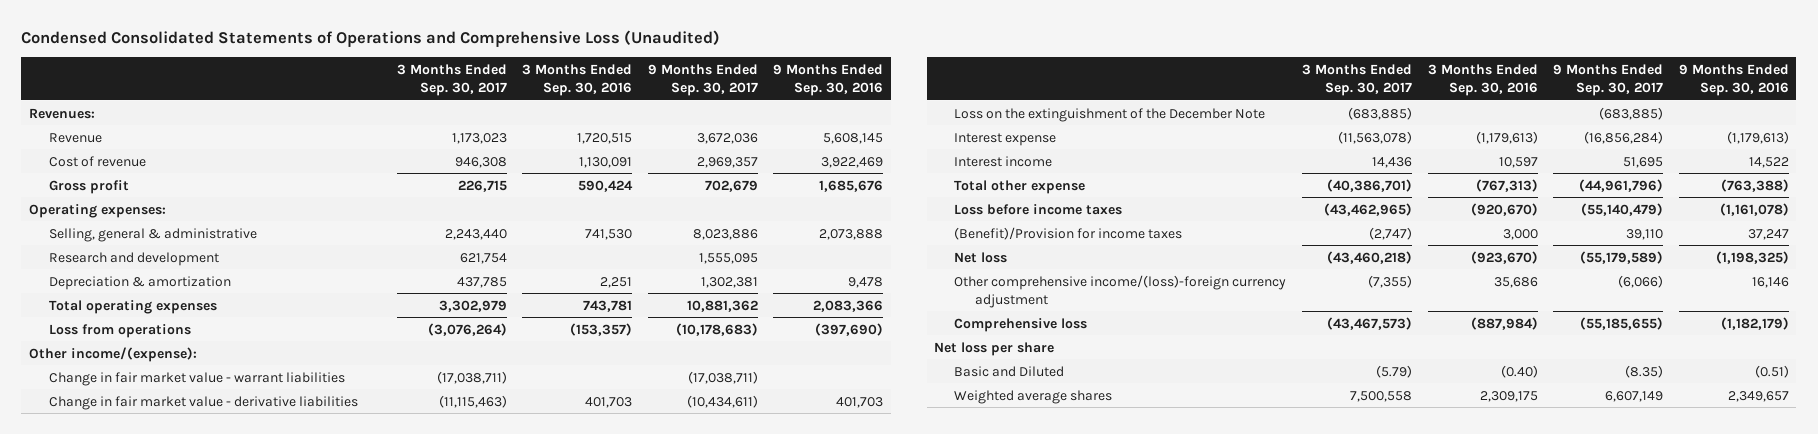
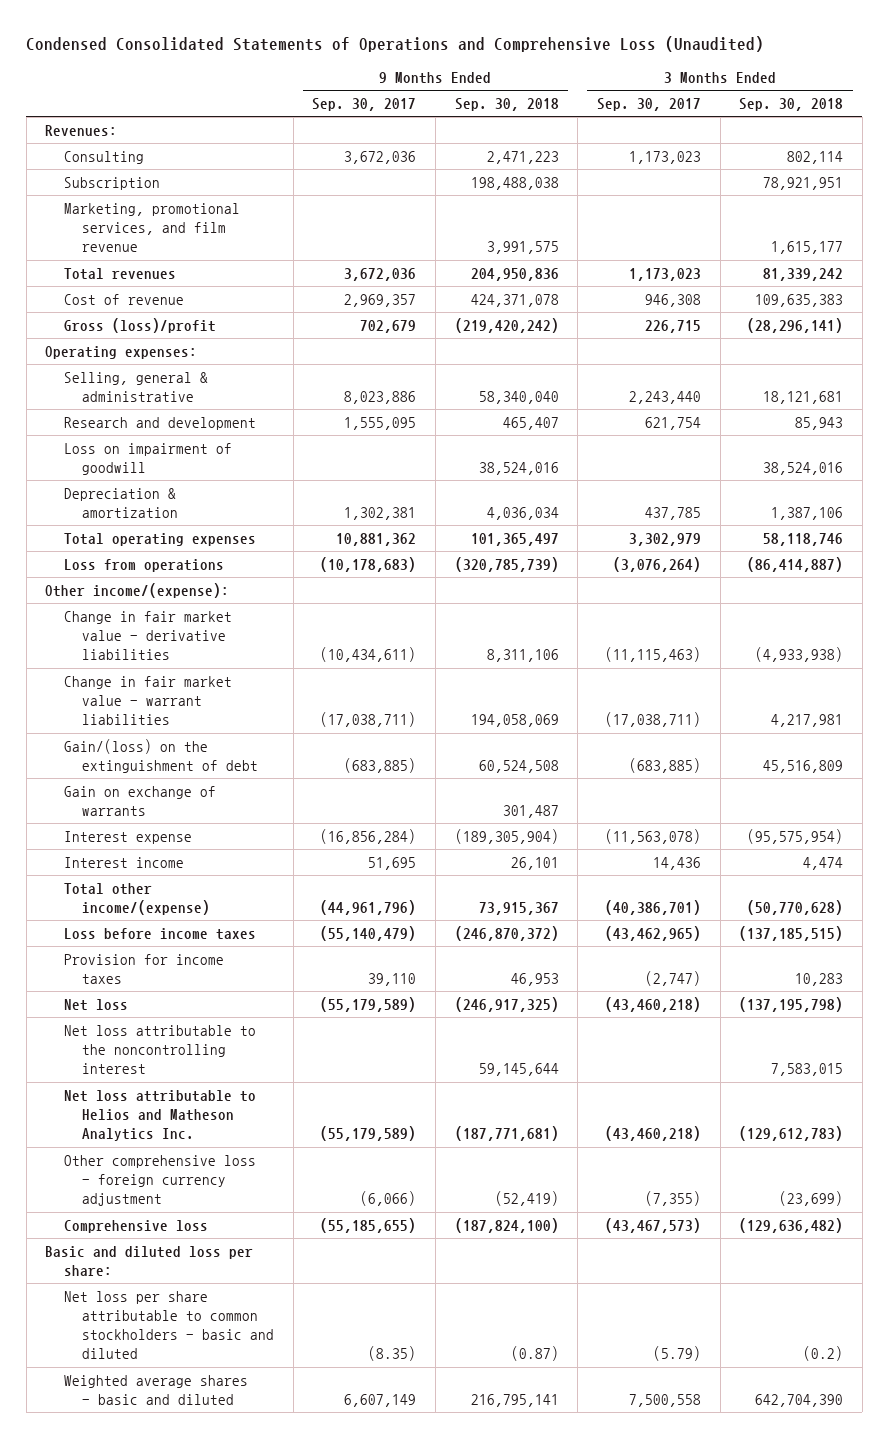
[522,64,633,96] 3 Months Ended Sep. 30, 2016 -> none
[773,64,884,96] 9 Months Ended Sep. 30, 2016 -> none
none -> [454,97,559,111] Sep. 30, 2018
none -> [739,97,844,111] Sep. 30, 2018
none -> [63,150,144,164] Consulting
none -> [63,176,160,190] Subscription
none -> [63,202,240,253] Marketing, promotional services, and film revenue
[49,132,103,143] Revenue -> [63,267,176,280] Total revenues
[49,179,130,194] Gross profit -> [63,317,216,333] Gross (loss)/profit
none -> [63,442,232,475] Loss on impairment of goodwill
[49,371,346,386] Change in fair market value - warrant liabilities -> [63,675,232,726] Change in fair market value - warrant liabilities
[954,107,1266,122] Loss on the extinguishment of the December Note -> [63,738,258,773] Gain/(loss) on the extinguishment of debt
none -> [63,785,216,816] Gain on exchange of warrants
[954,179,1086,194] Total other expense -> [63,882,210,915] Total other income/(expense)
[954,226,1183,240] (Benefit)/Provision for income taxes -> [63,953,224,984] Provision for income taxes
none -> [63,1024,256,1075] Net loss attributable to the noncontrolling interest
none -> [63,1089,256,1142] Net loss attributable to Helios and Matheson Analytics Inc.
[954,274,1287,308] Other comprehensive income/(loss)-foreign currency adjustment -> [63,1154,256,1207] Other comprehensive loss - foreign currency adjustment
[934,341,1055,356] Net loss per share -> none
none -> [45,1245,254,1276] Basic and diluted loss per share:
[954,365,1065,377] Basic and Diluted -> [63,1290,274,1360] Net loss per share attributable to common stockholders - basic and diluted
[954,389,1113,404] Weighted average shares -> [63,1374,248,1405] Weighted average shares - basic and diluted

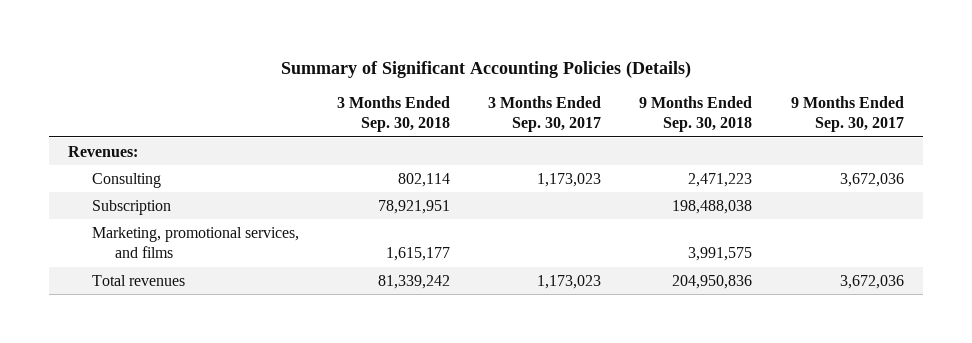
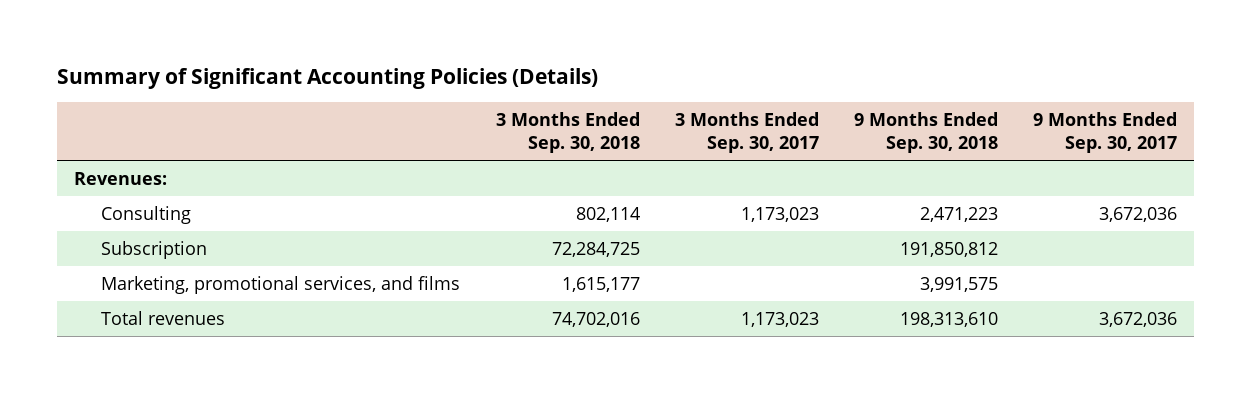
[377,199,450,214] 78,921,951 -> [551,241,640,257] 72,284,725
[672,199,753,214] 198,488,038 -> [899,241,998,257] 191,850,812
[377,274,450,289] 81,339,242 -> [551,311,640,327] 74,702,016
[672,274,753,289] 204,950,836 -> [899,311,998,327] 198,313,610

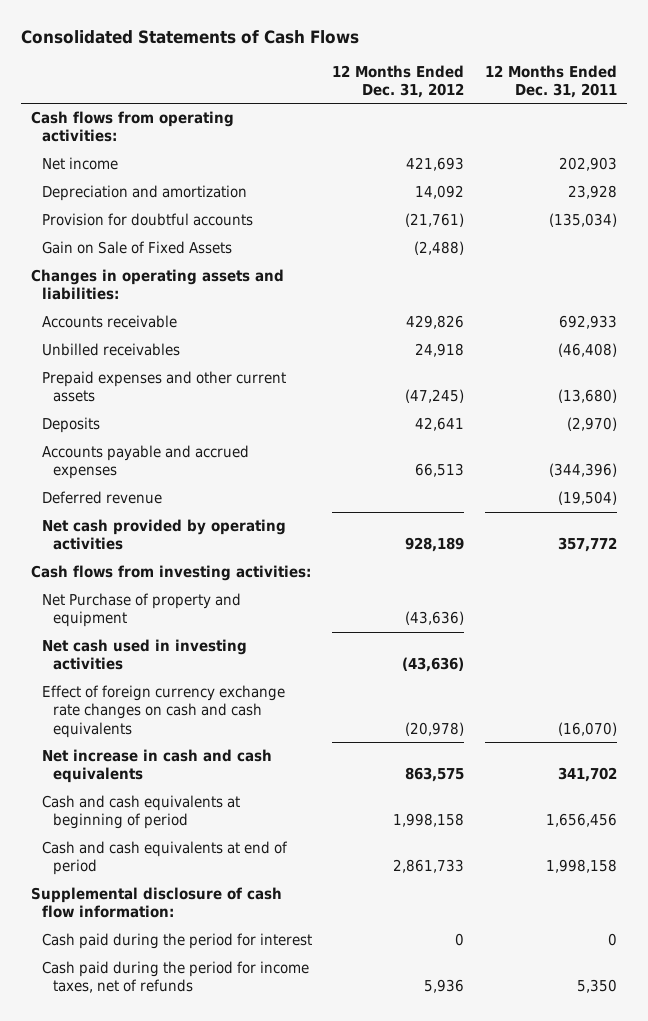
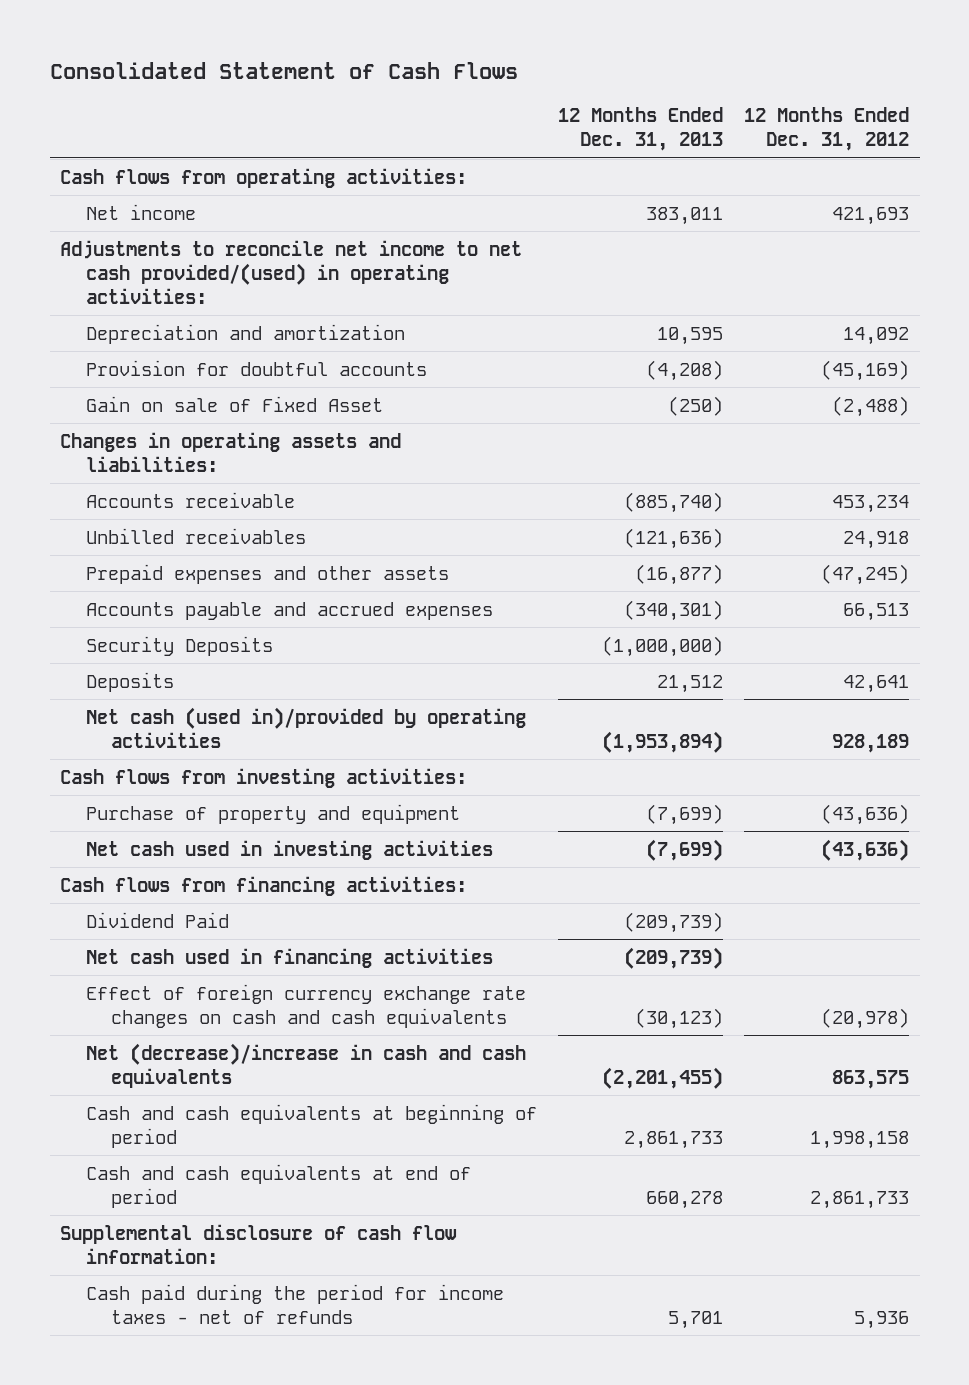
[21,30,360,45] Consolidated Statements of Cash Flows -> [49,61,518,79] Consolidated Statement of Cash Flows
[484,64,617,98] 12 Months Ended Dec. 31, 2011 -> none
none -> [557,107,723,152] 12 Months Ended Dec. 31, 2013
none -> [60,239,523,304] Adjustments to reconcile net income to net cash provided/(used) in operating activities:
[405,213,465,228] (21,761) -> [820,359,909,381] (45,169)
[42,241,233,255] Gain on Sale of Fixed Assets -> [85,395,383,412] Gain on sale of Fixed Asset
[406,315,465,330] 429,826 -> [831,494,909,513] 453,234
[42,371,287,403] Prepaid expenses and other current assets -> [85,563,449,584] Prepaid expenses and other assets
[42,491,163,505] Deferred revenue -> none
none -> [85,635,273,656] Security Deposits
[42,417,101,434] Deposits -> [85,671,174,692] Deposits
[42,519,287,551] Net cash provided by operating activities -> [85,706,526,748] Net cash (used in)/provided by operating activities
[42,593,242,628] Net Purchase of property and equipment -> [85,803,460,824] Purchase of property and equipment
none -> [60,875,468,896] Cash flows from financing activities:
none -> [85,911,229,928] Dividend Paid
none -> [85,947,493,968] Net cash used in financing activities
[42,749,273,784] Net increase in cash and cash equivalents -> [85,1042,526,1088] Net (decrease)/increase in cash and cash equivalents
[42,933,313,950] Cash paid during the period for interest -> none
[42,961,310,994] Cash paid during the period for income taxes, net of refunds -> [85,1283,504,1324] Cash paid during the period for income taxes - net of refunds

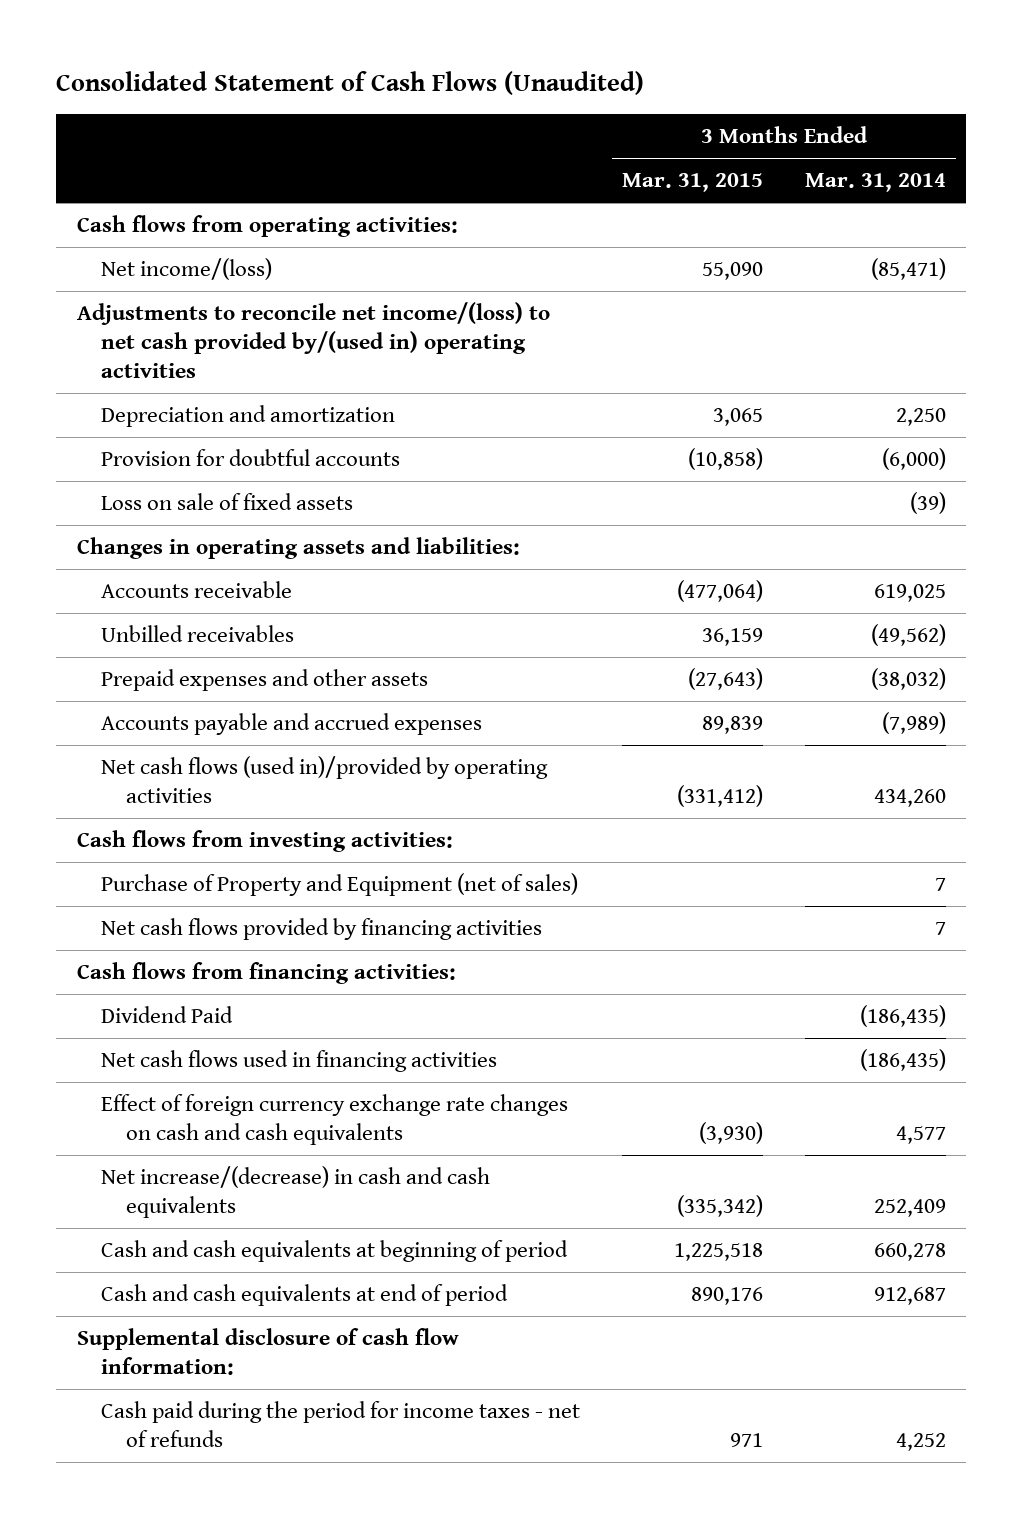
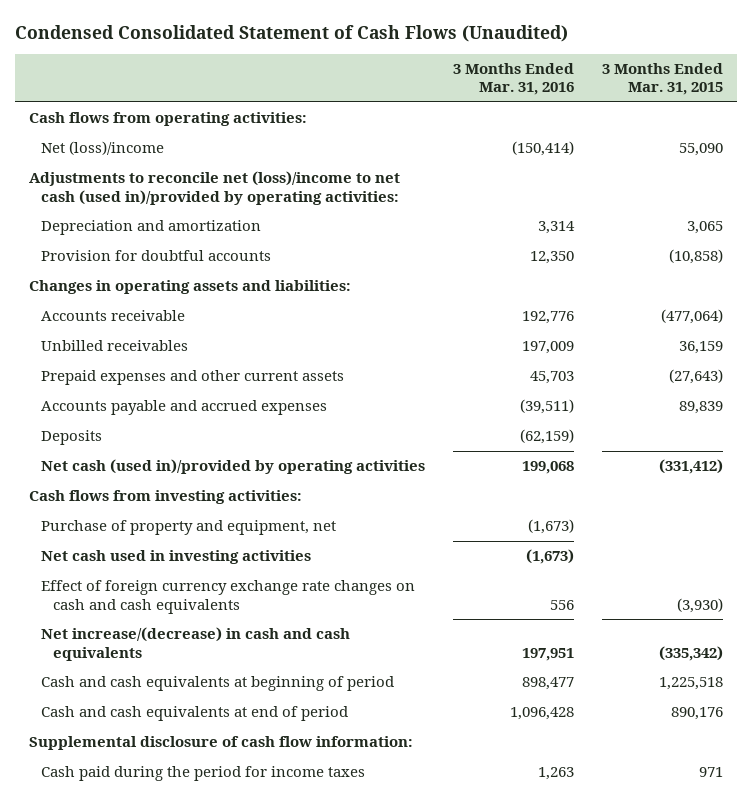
[56,71,645,96] Consolidated Statement of Cash Flows (Unaudited) -> [15,24,569,42] Condensed Consolidated Statement of Cash Flows (Unaudited)
[804,173,946,193] Mar. 31, 2014 -> none
none -> [453,62,575,96] 3 Months Ended Mar. 31, 2016
[101,258,273,281] Net income/(loss) -> [40,141,164,156] Net (loss)/income
[76,302,550,379] Adjustments to reconcile net income/(loss) to net cash provided by/(used in) operating activities -> [29,171,401,205] Adjustments to reconcile net (loss)/income to net cash (used in)/provided by operating activities:
[101,493,354,511] Loss on sale of fixed assets -> none
[101,669,429,692] Prepaid expenses and other assets -> [40,370,344,386] Prepaid expenses and other current assets
none -> [40,430,102,446] Deposits
[101,756,549,804] Net cash flows (used in)/provided by operating activities -> [40,459,425,475] Net cash (used in)/provided by operating activities
[76,962,456,985] Cash flows from financing activities: -> none
[101,1006,234,1024] Dividend Paid -> none
[101,1050,498,1073] Net cash flows used in financing activities -> none
[101,873,579,897] Purchase of Property and Equipment (net of sales) -> [40,520,336,536] Purchase of property and equipment, net
[101,918,543,941] Net cash flows provided by financing activities -> [40,550,311,565] Net cash used in investing activities
[101,1401,581,1448] Cash paid during the period for income taxes - net of refunds -> [40,766,365,782] Cash paid during the period for income taxes

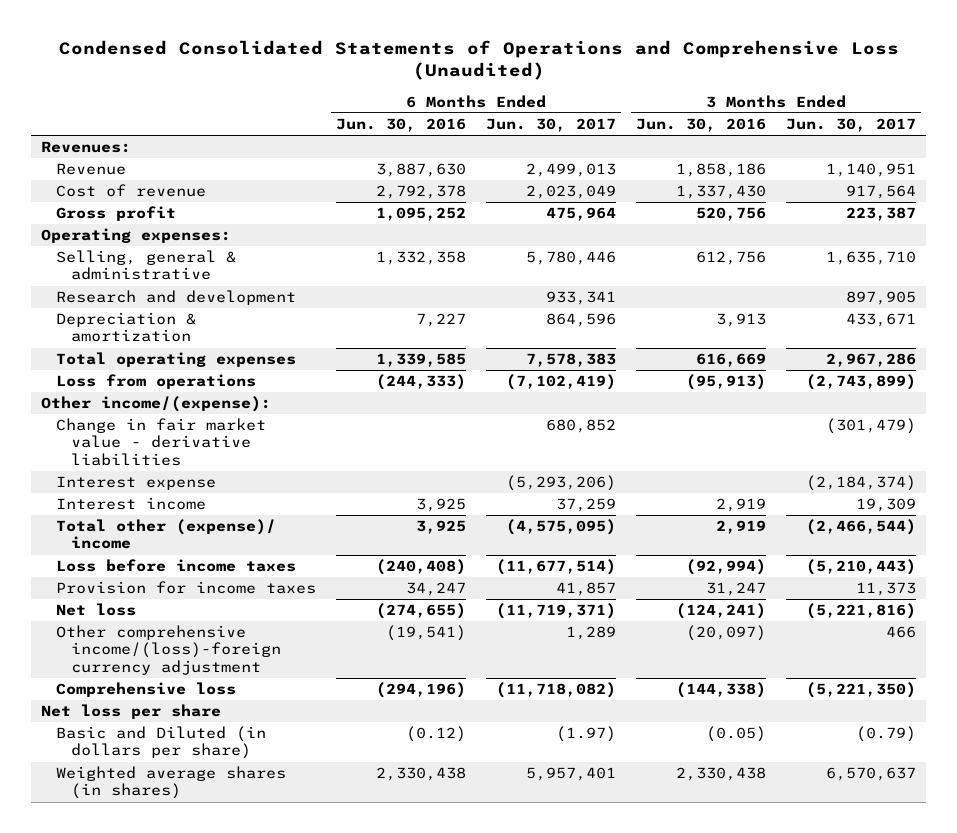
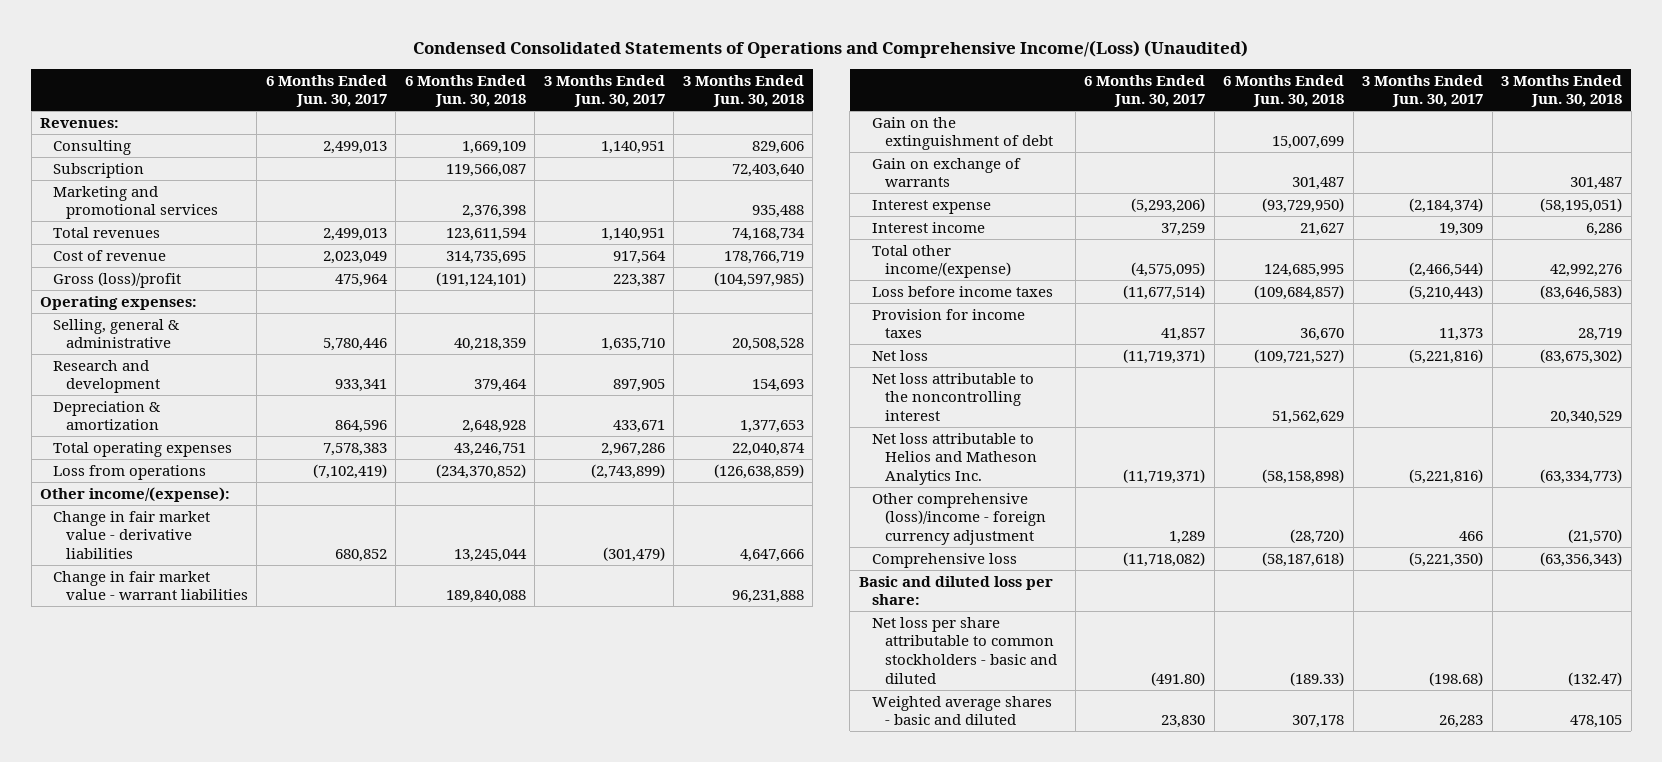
[58,39,899,81] Condensed Consolidated Statements of Operations and Comprehensive Loss (Unaudited) -> [413,40,1249,59] Condensed Consolidated Statements of Operations and Comprehensive Income/(Loss) (Unaudited)
[336,118,467,133] Jun. 30, 2016 -> none
[636,118,767,133] Jun. 30, 2016 -> none
none -> [404,74,526,108] 6 Months Ended Jun. 30, 2018
none -> [682,74,804,108] 3 Months Ended Jun. 30, 2018
none -> [53,139,132,155] Consulting
none -> [53,162,145,178] Subscription
none -> [53,185,219,220] Marketing and promotional services
[56,163,127,176] Revenue -> [53,226,161,238] Total revenues
[56,206,177,222] Gross profit -> [53,271,182,288] Gross (loss)/profit
none -> [53,570,249,601] Change in fair market value - warrant liabilities
none -> [871,116,1053,151] Gain on the extinguishment of debt
none -> [871,157,1021,188] Gain on exchange of warrants
[56,519,277,550] Total other (expense)/ income -> [871,244,1011,279] Total other income/(expense)
none -> [871,372,1034,422] Net loss attributable to the noncontrolling interest
none -> [871,432,1037,486] Net loss attributable to Helios and Matheson Analytics Inc.
[56,625,282,675] Other comprehensive income/(loss)-foreign currency adjustment -> [871,492,1046,546] Other comprehensive (loss)/income - foreign currency adjustment
[41,704,222,720] Net loss per share -> none
none -> [858,575,1053,606] Basic and diluted loss per share:
[56,726,267,760] Basic and Diluted (in dollars per share) -> [871,616,1057,684] Net loss per share attributable to common stockholders - basic and diluted
[556,726,617,743] (1.97) -> [1151,671,1206,686] (491.80)
[855,726,916,743] (0.79) -> [1429,671,1484,686] (198.68)
[56,766,287,800] Weighted average shares (in shares) -> [871,695,1052,726] Weighted average shares - basic and diluted
[526,767,617,782] 5,957,401 -> [1161,715,1206,729] 23,830
[825,767,916,782] 6,570,637 -> [1439,715,1484,729] 26,283

